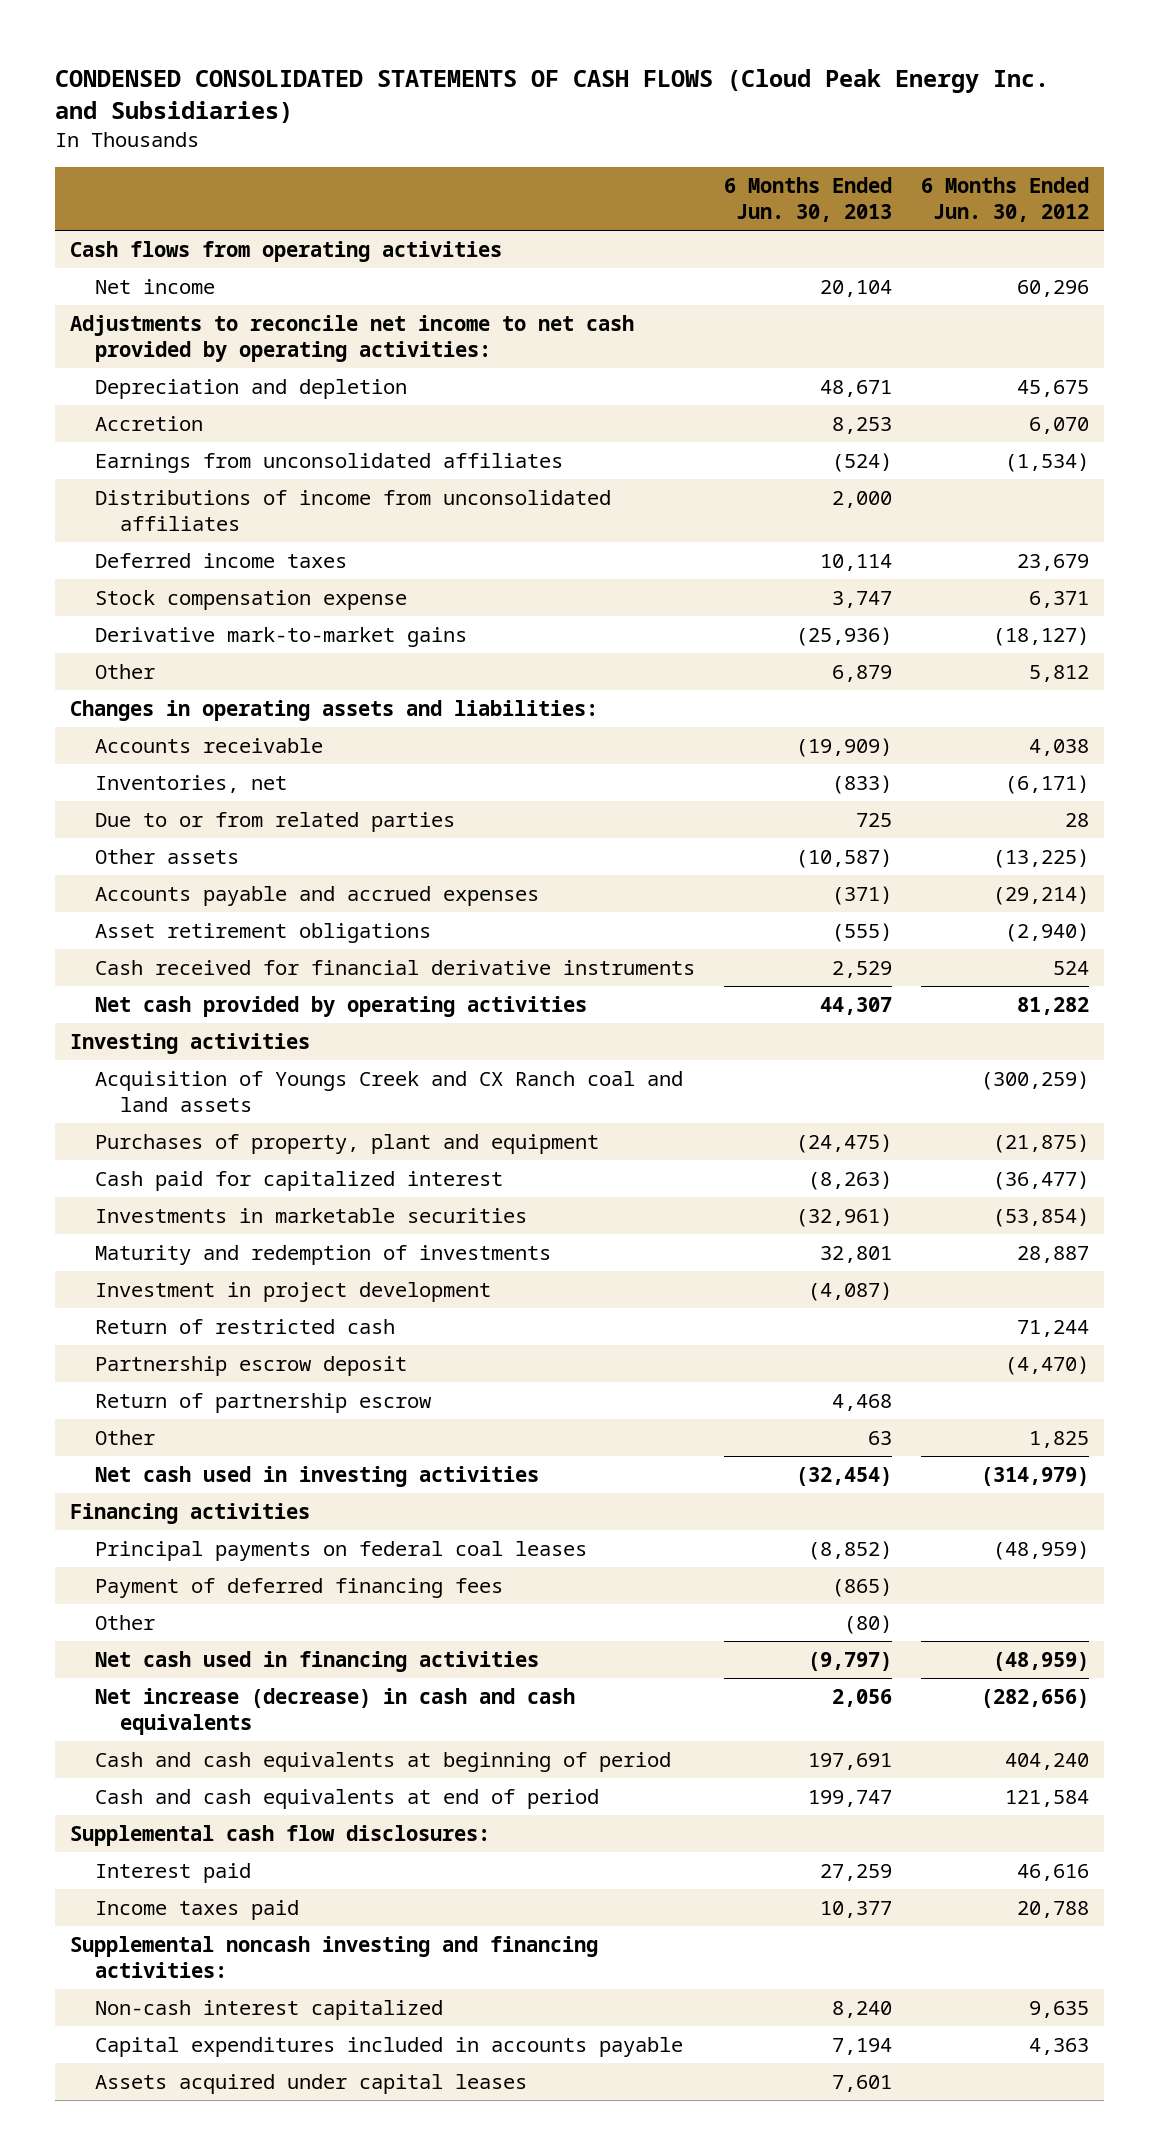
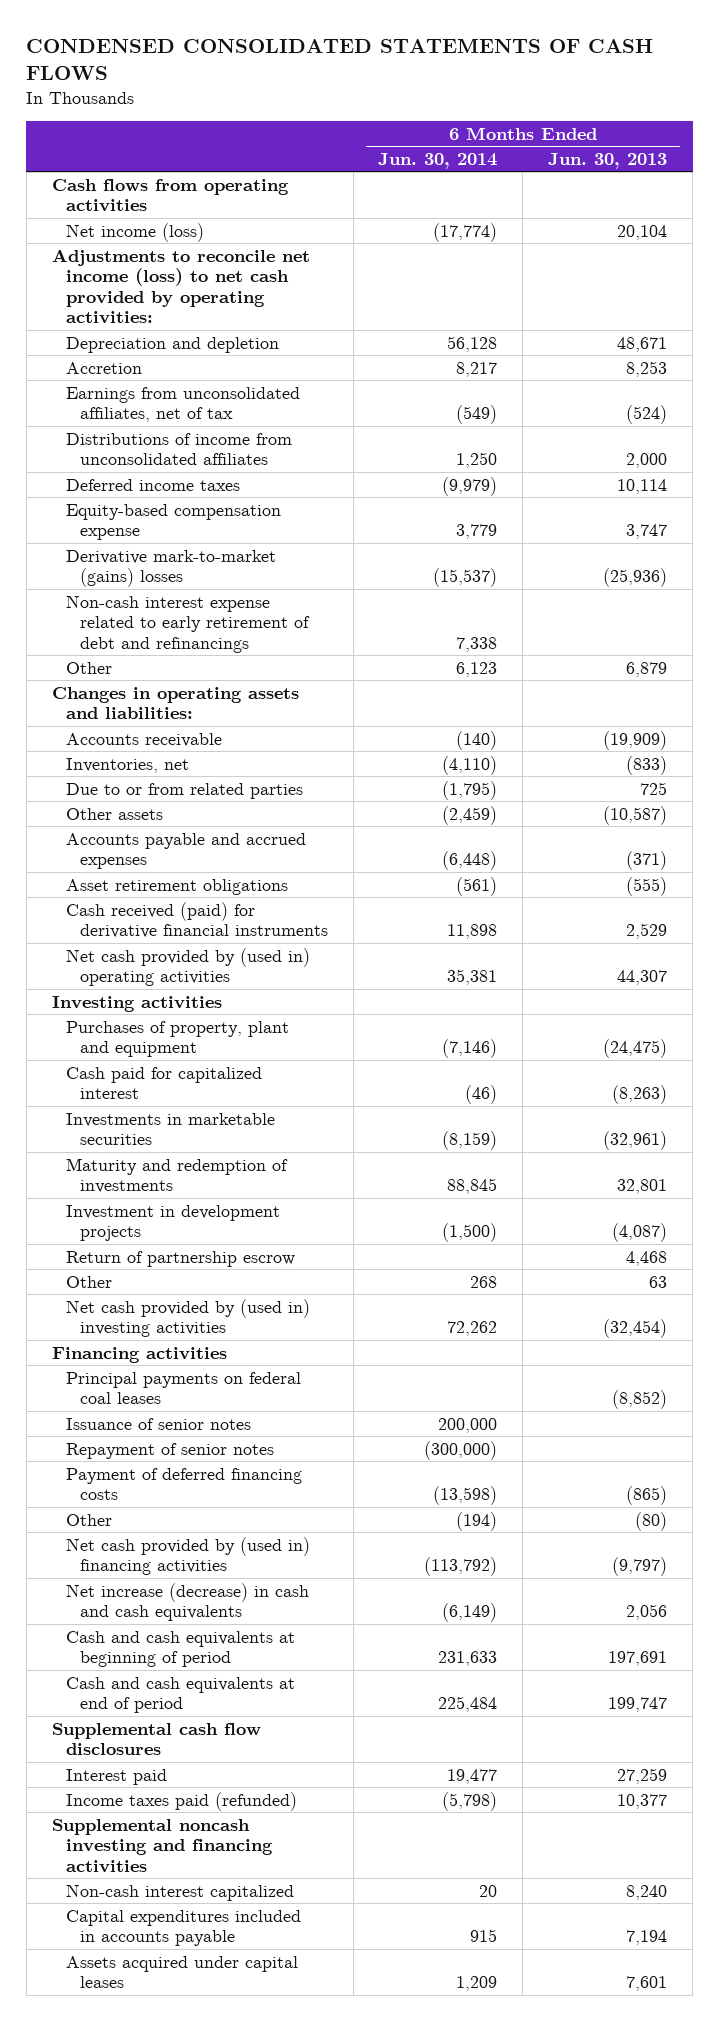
[55,69,1050,124] CONDENSED CONSOLIDATED STATEMENTS OF CASH FLOWS (Cloud Peak Energy Inc. and Subsidiaries) -> [26,38,654,81] CONDENSED CONSOLIDATED STATEMENTS OF CASH FLOWS
[921,177,1090,223] 6 Months Ended Jun. 30, 2012 -> none
none -> [378,152,498,169] Jun. 30, 2014
[94,278,215,294] Net income -> [65,222,204,242] Net income (loss)
[69,314,634,362] Adjustments to reconcile net income to net cash provided by operating activities: -> [51,248,310,325] Adjustments to reconcile net income (loss) to net cash provided by operating activities:
[94,452,563,473] Earnings from unconsolidated affiliates -> [65,386,300,423] Earnings from unconsolidated affiliates, net of tax
[94,589,407,610] Stock compensation expense -> [65,503,281,541] Equity-based compensation expense
[94,626,467,647] Derivative mark-to-market gains -> [65,549,276,588] Derivative mark-to-market (gains) losses
none -> [65,594,310,653] Non-cash interest expense related to early retirement of debt and refinancings
[94,959,695,975] Cash received for financial derivative instruments -> [65,901,328,939] Cash received (paid) for derivative financial instruments
[94,995,587,1017] Net cash provided by operating activities -> [65,947,310,987] Net cash provided by (used in) operating activities
[94,1070,683,1112] Acquisition of Youngs Creek and CX Ranch coal and land assets -> none
[94,1318,395,1334] Return of restricted cash -> none
[94,1355,407,1376] Partnership escrow deposit -> none
[94,1281,491,1302] Investment in project development -> [65,1204,280,1242] Investment in development projects
[94,1465,539,1487] Net cash used in investing activities -> [65,1298,310,1338] Net cash provided by (used in) investing activities
none -> [65,1417,251,1430] Issuance of senior notes
none -> [65,1442,274,1459] Repayment of senior notes
[94,1577,503,1598] Payment of deferred financing fees -> [65,1467,302,1501] Payment of deferred financing costs
[94,1650,539,1672] Net cash used in financing activities -> [65,1536,310,1576] Net cash provided by (used in) financing activities
[69,1824,490,1846] Supplemental cash flow disclosures: -> [51,1722,261,1756] Supplemental cash flow disclosures
[94,1899,299,1920] Income taxes paid -> [65,1791,297,1811] Income taxes paid (refunded)
[69,1935,598,1978] Supplemental noncash investing and financing activities: -> [51,1818,273,1873] Supplemental noncash investing and financing activities

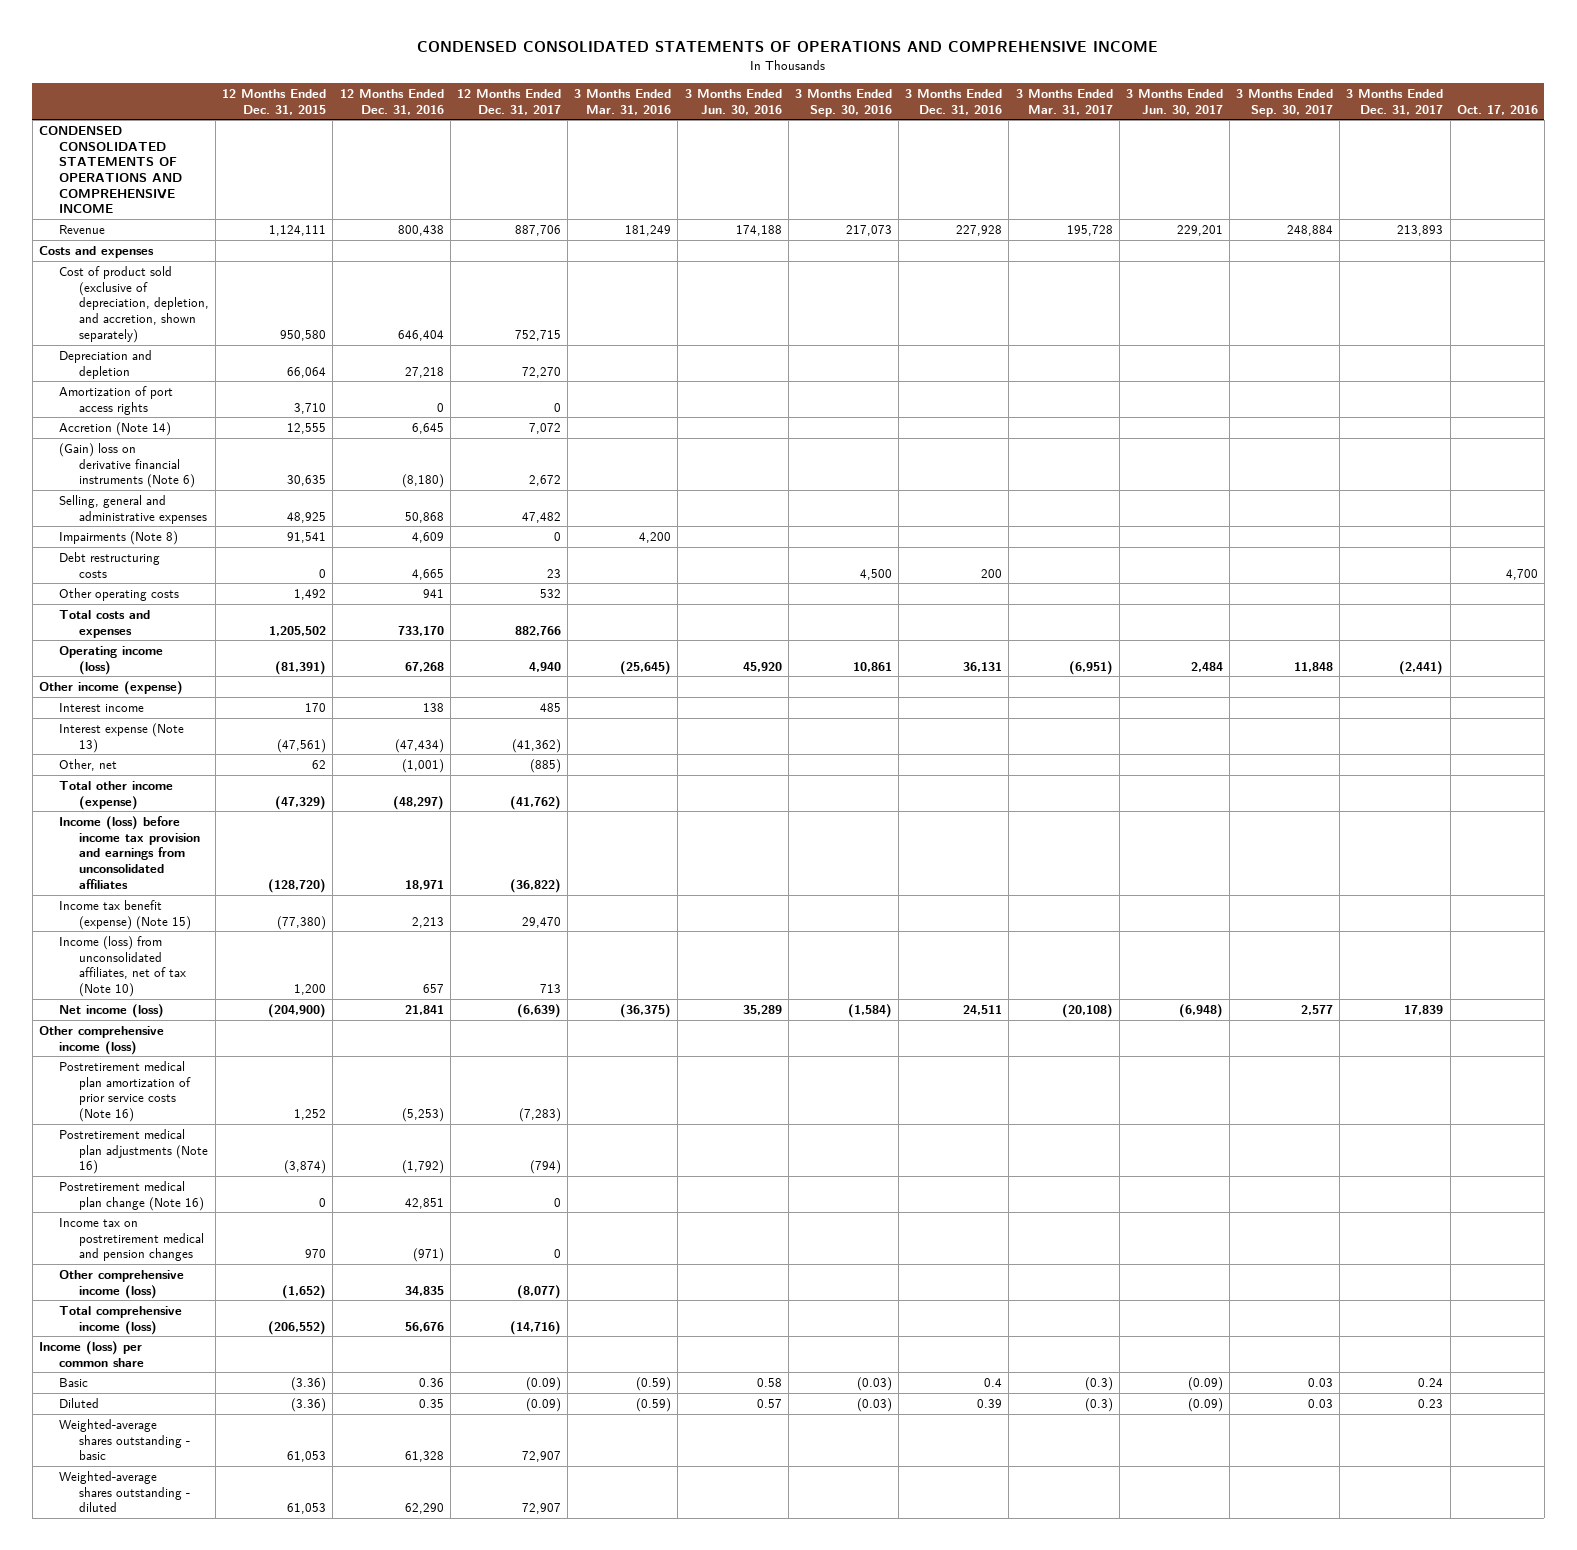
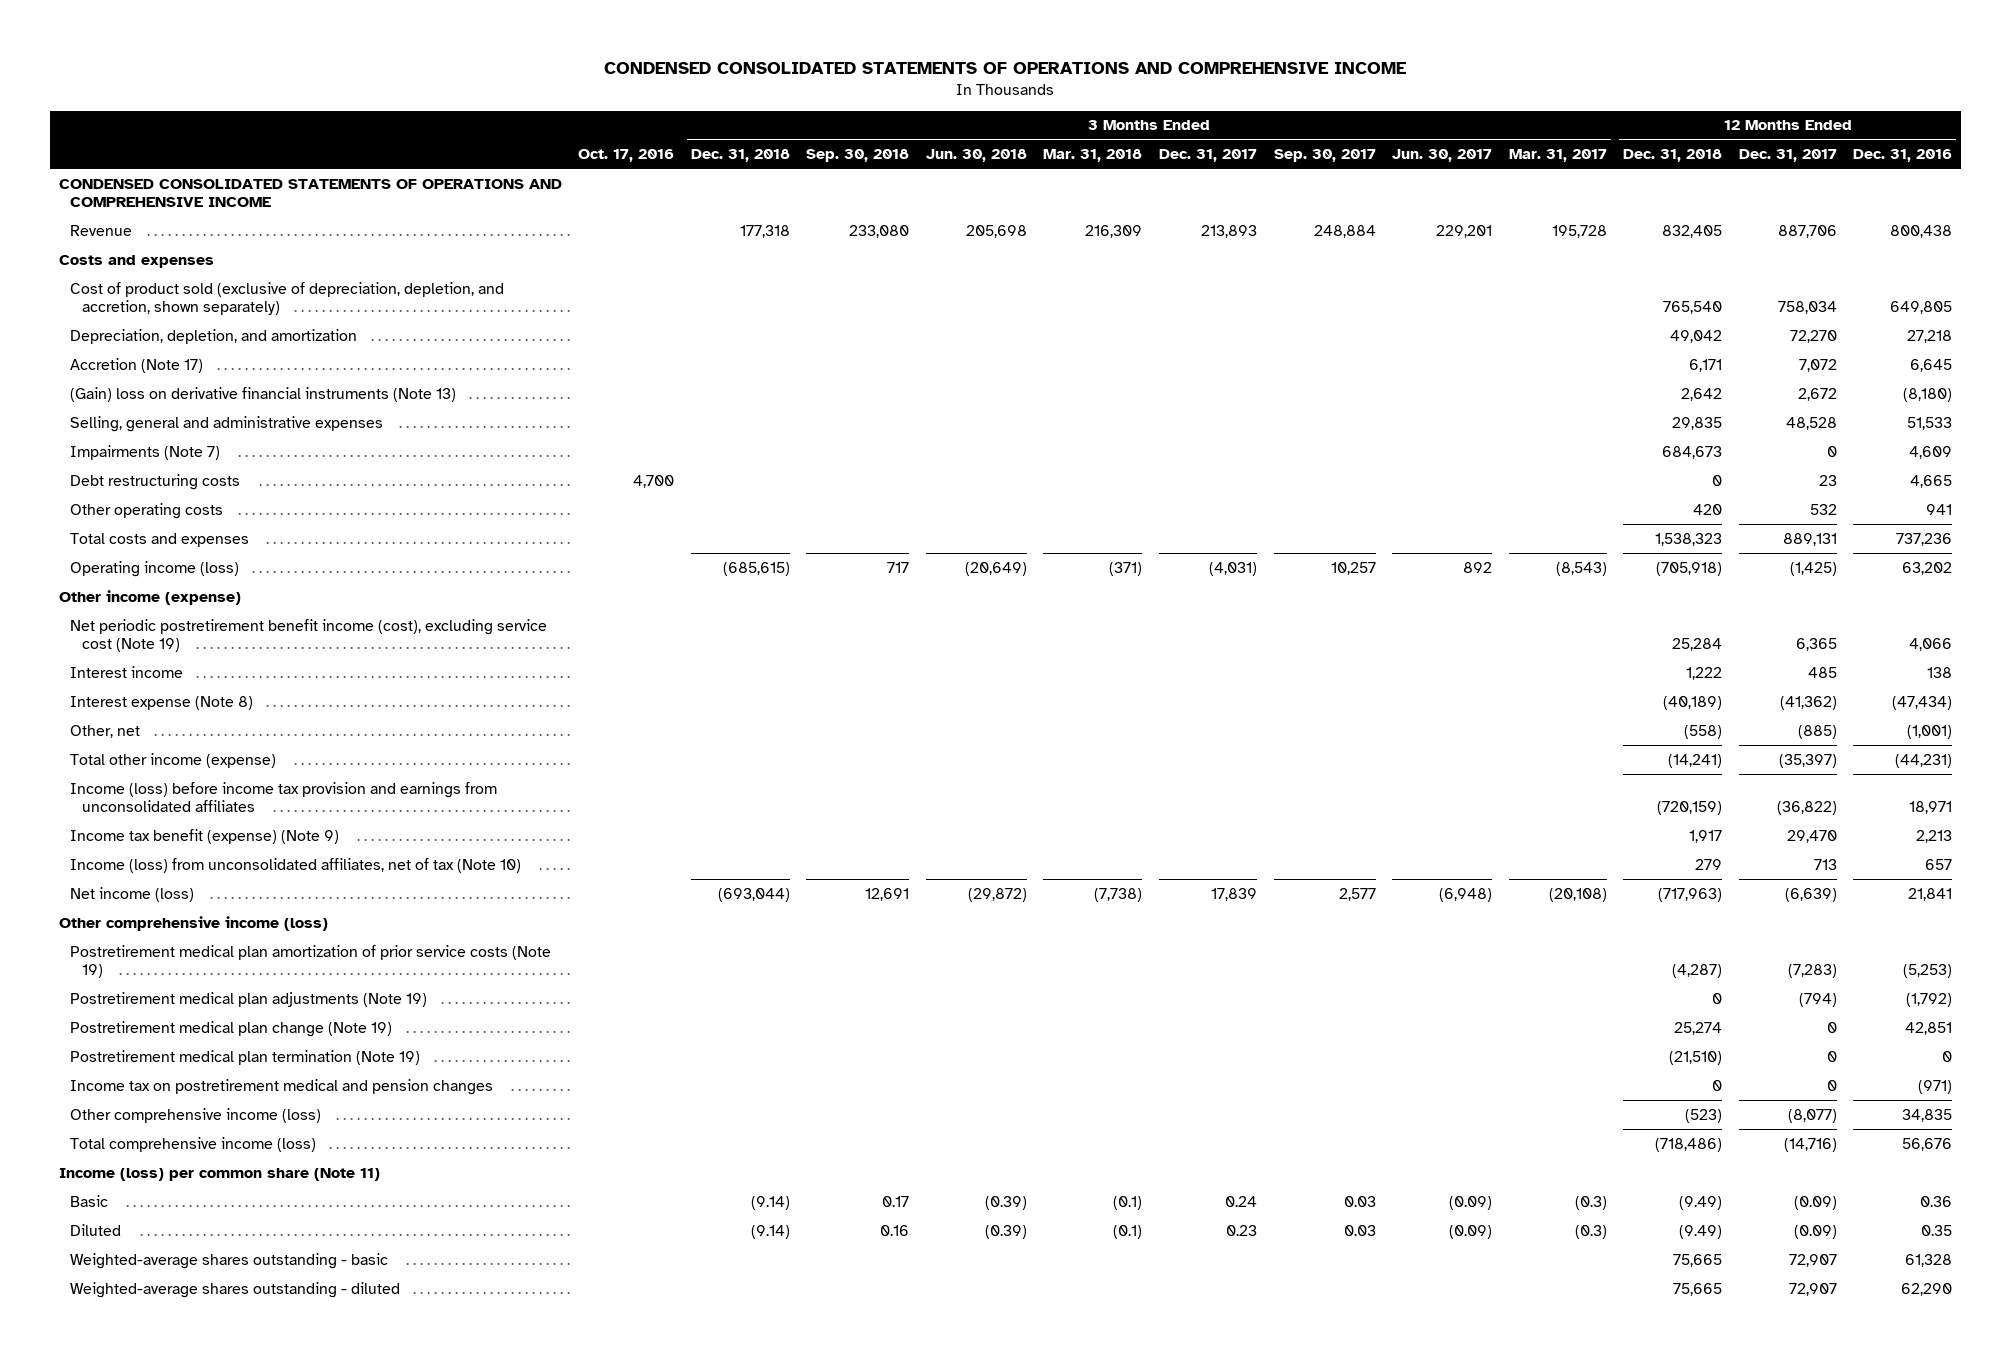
[222,88,327,115] 12 Months Ended Dec. 31, 2015 -> none
[574,88,672,115] 3 Months Ended Mar. 31, 2016 -> none
[684,88,782,115] 3 Months Ended Jun. 30, 2016 -> none
[794,88,892,117] 3 Months Ended Sep. 30, 2016 -> none
[905,88,1003,115] 3 Months Ended Dec. 31, 2016 -> none
none -> [690,149,790,163] Dec. 31, 2018
none -> [806,149,910,163] Sep. 30, 2018
none -> [925,149,1027,163] Jun. 30, 2018
none -> [1043,149,1143,163] Mar. 31, 2018
none -> [1623,149,1723,163] Dec. 31, 2018
[58,385,173,415] Amortization of port access rights -> none
[397,329,444,341] 646,404 -> [1890,301,1953,315] 649,805
[514,329,561,341] 752,715 -> [1777,301,1837,315] 758,034
[58,349,152,379] Depreciation and depletion -> [70,328,358,344] Depreciation, depletion, and amortization
[58,421,171,436] Accretion (Note 14) -> [70,357,204,373] Accretion (Note 17)
[58,442,195,489] (Gain) loss on derivative financial instruments (Note 6) -> [70,386,457,402] (Gain) loss on derivative financial instruments (Note 13)
[404,511,444,523] 50,868 -> [1907,416,1953,430] 51,533
[521,511,561,523] 47,482 -> [1785,416,1837,430] 48,528
[58,530,178,545] Impairments (Note 8) -> [70,444,221,460] Impairments (Note 7)
[397,625,444,636] 733,170 -> [1896,532,1953,546] 737,236
[514,625,561,636] 882,766 -> [1782,532,1837,546] 889,131
[404,661,444,672] 67,268 -> [1902,561,1953,575] 63,202
[528,661,561,672] 4,940 -> [1789,561,1837,576] (1,425)
[1068,660,1113,675] (6,951) -> [1555,561,1607,576] (8,543)
[1190,661,1223,672] 2,484 -> [1463,561,1493,573] 892
[1294,661,1334,672] 11,848 -> [1330,561,1376,575] 10,257
[1399,660,1444,675] (2,441) -> [1208,561,1257,576] (4,031)
none -> [70,618,548,653] Net periodic postretirement benefit income (cost), excluding service cost (Note 19)
[58,722,184,753] Interest expense (Note 13) -> [70,695,254,710] Interest expense (Note 8)
[392,795,444,810] (48,297) -> [1895,753,1953,768] (44,231)
[509,795,561,810] (41,762) -> [1778,753,1837,768] (35,397)
[58,899,191,930] Income tax benefit (expense) (Note 15) -> [70,828,340,844] Income tax benefit (expense) (Note 9)
[58,1060,191,1123] Postretirement medical plan amortization of prior service costs (Note 16) -> [70,944,552,979] Postretirement medical plan amortization of prior service costs (Note 19)
[58,1128,208,1175] Postretirement medical plan adjustments (Note 16) -> [70,991,428,1007] Postretirement medical plan adjustments (Note 19)
[58,1180,204,1211] Postretirement medical plan change (Note 16) -> [70,1020,393,1037] Postretirement medical plan change (Note 19)
none -> [70,1049,421,1065] Postretirement medical plan termination (Note 19)
[38,1340,144,1367] Income (loss) per common share -> [58,1167,380,1181] Income (loss) per common share (Note 11)

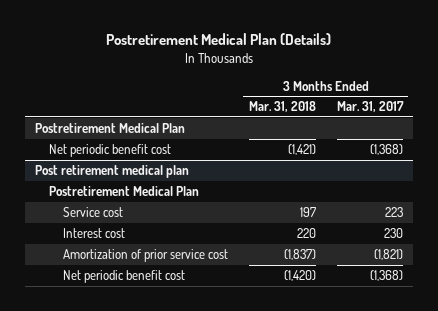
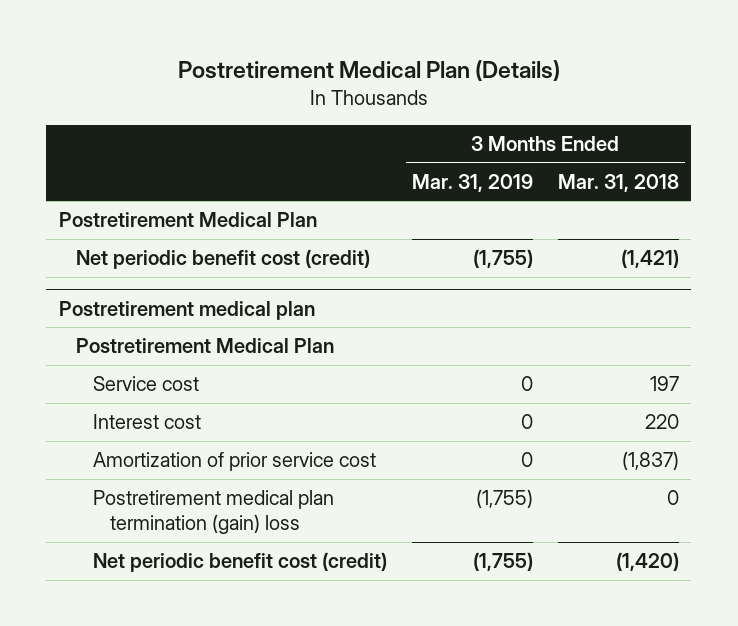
[336,101,404,113] Mar. 31, 2017 -> none
none -> [411,173,533,192] Mar. 31, 2019
[48,144,171,158] Net periodic benefit cost -> [75,249,370,270] Net periodic benefit cost (credit)
[35,165,190,179] Post retirement medical plan -> [58,300,315,320] Postretirement medical plan
none -> [92,490,334,535] Postretirement medical plan termination (gain) loss
[62,270,185,284] Net periodic benefit cost -> [92,552,387,573] Net periodic benefit cost (credit)

